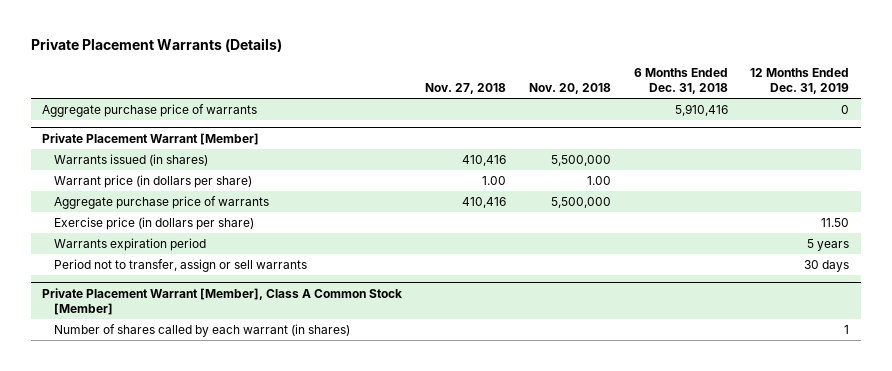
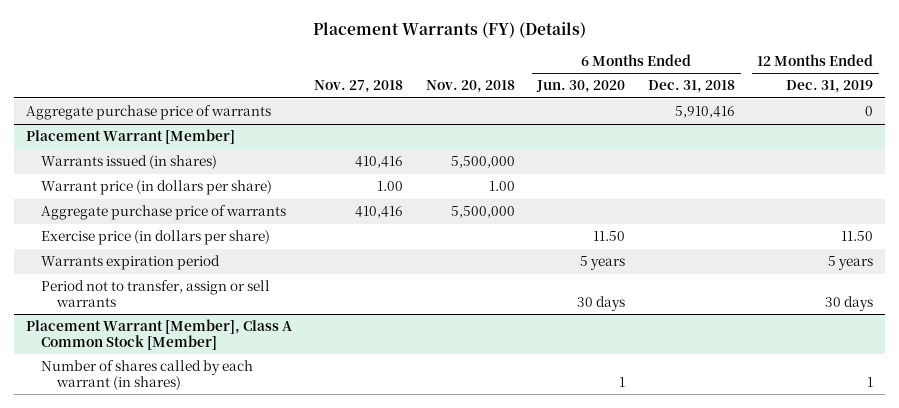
[31,37,283,52] Private Placement Warrants (Details) -> [312,22,586,39] Placement Warrants (FY) (Details)
none -> [536,80,626,94] Jun. 30, 2020
[42,132,260,145] Private Placement Warrant [Member] -> [25,129,235,145] Placement Warrant [Member]
[42,287,403,315] Private Placement Warrant [Member], Class A Common Stock [Member] -> [25,319,292,350] Placement Warrant [Member], Class A Common Stock [Member]

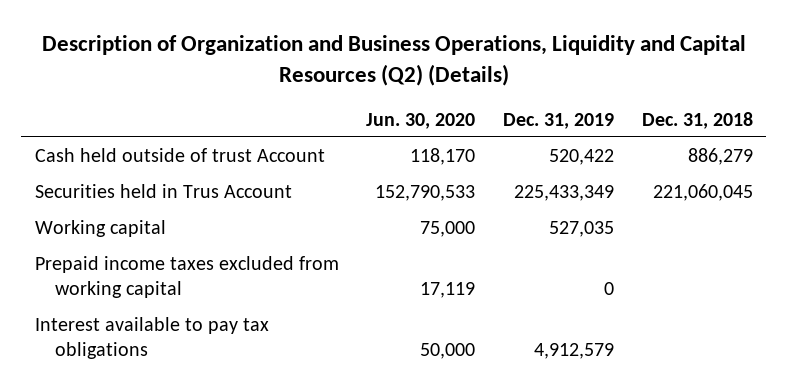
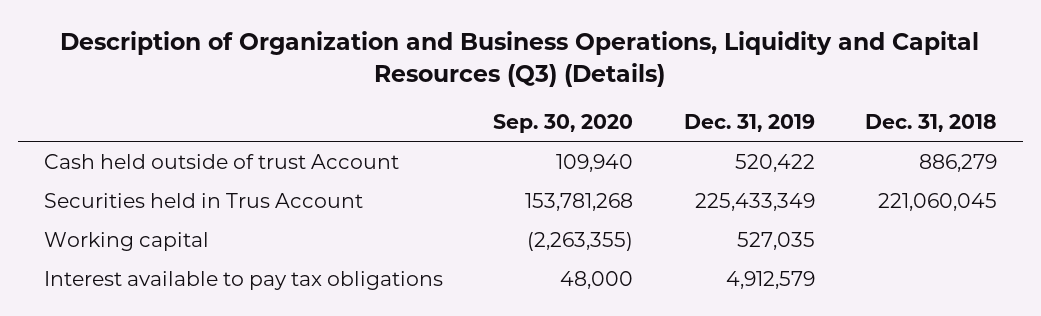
[41,35,746,86] Description of Organization and Business Operations, Liquidity and Capital Resources (Q2) (Details) -> [60,31,980,87] Description of Organization and Business Operations, Liquidity and Capital Resources (Q3) (Details)
[366,112,476,129] Jun. 30, 2020 -> none
none -> [493,113,634,133] Sep. 30, 2020
[34,256,339,299] Prepaid income taxes excluded from working capital -> none

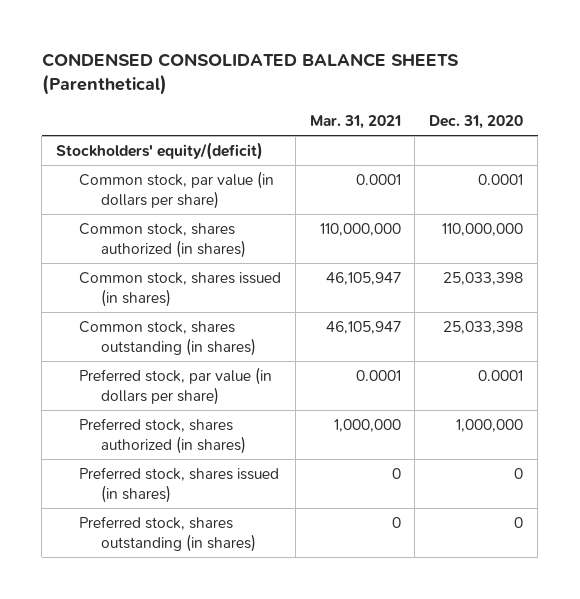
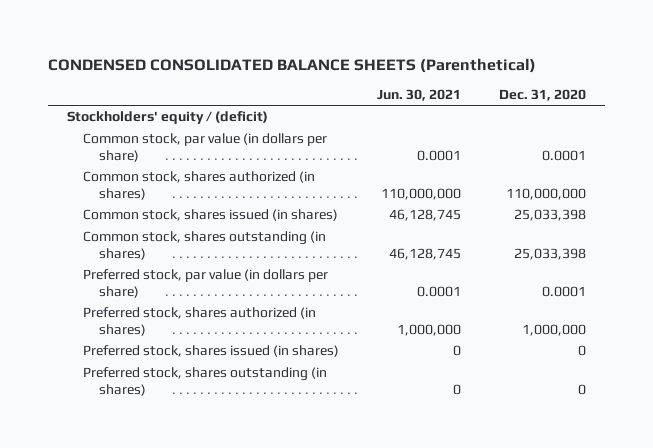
[309,114,401,129] Mar. 31, 2021 -> none
none -> [377,88,462,101] Jun. 30, 2021
[56,141,264,160] Stockholders' equity/(deficit) -> [67,111,269,125] Stockholders' equity / (deficit)

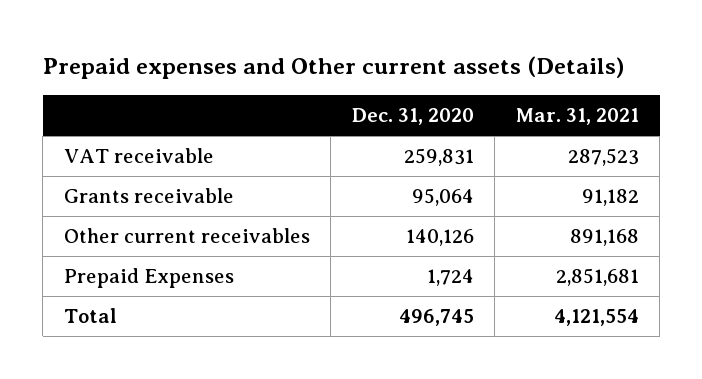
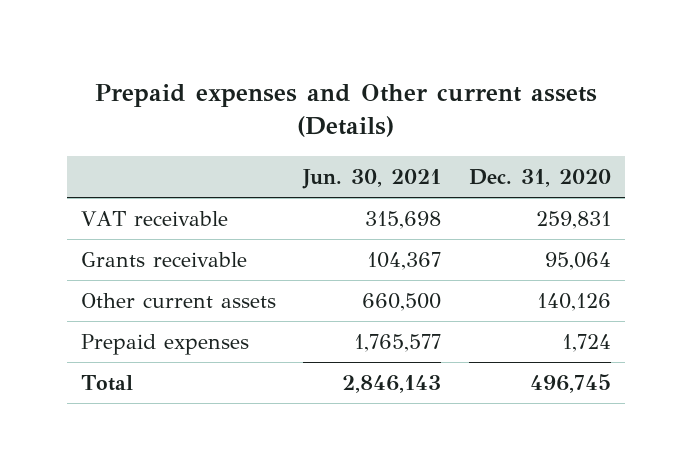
[515,108,639,126] Mar. 31, 2021 -> none
none -> [302,169,442,190] Jun. 30, 2021
[63,228,310,244] Other current receivables -> [80,293,276,309] Other current assets
[63,268,234,289] Prepaid Expenses -> [80,334,249,356] Prepaid expenses

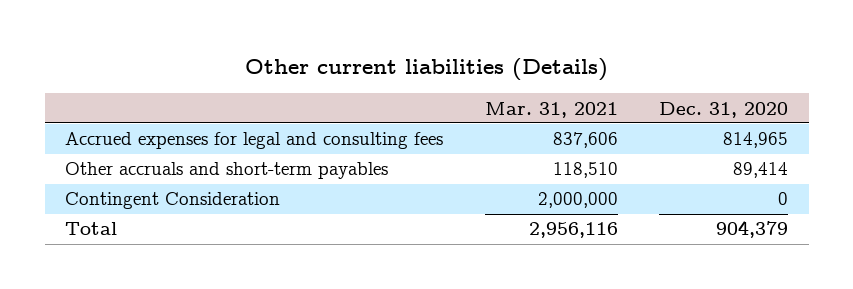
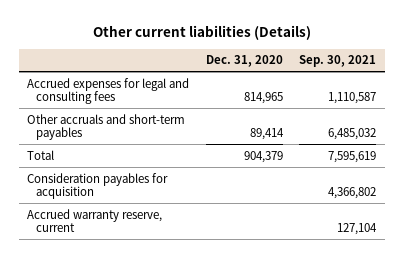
[484,101,618,118] Mar. 31, 2021 -> none
none -> [299,55,377,68] Sep. 30, 2021
[65,192,281,210] Contingent Consideration -> none
none -> [27,172,169,200] Consideration payables for acquisition
none -> [27,208,163,233] Accrued warranty reserve, current

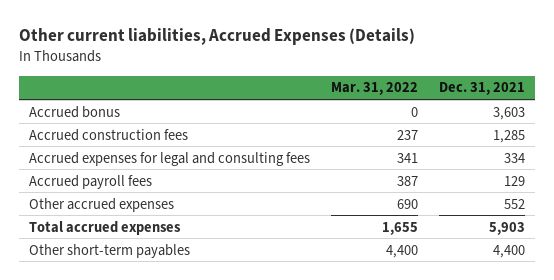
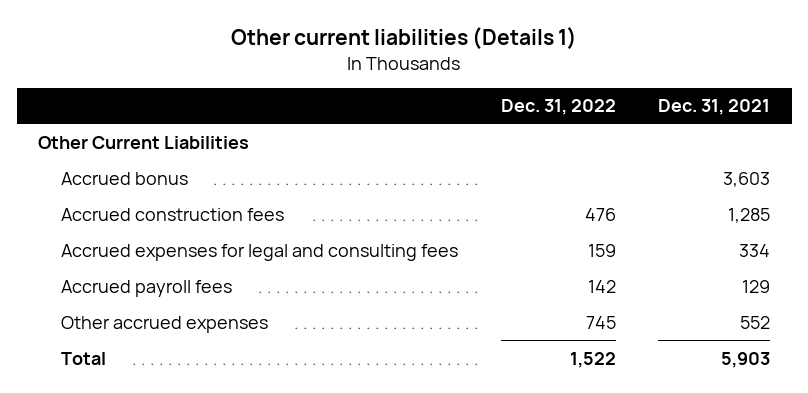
[18,28,415,46] Other current liabilities, Accrued Expenses (Details) -> [231,27,578,50] Other current liabilities (Details 1)
[330,82,418,96] Mar. 31, 2022 -> none
none -> [500,99,616,116] Dec. 31, 2022
none -> [38,135,250,149] Other Current Liabilities
[29,243,191,258] Other short-term payables -> none
[29,220,182,235] Total accrued expenses -> [61,351,107,365] Total

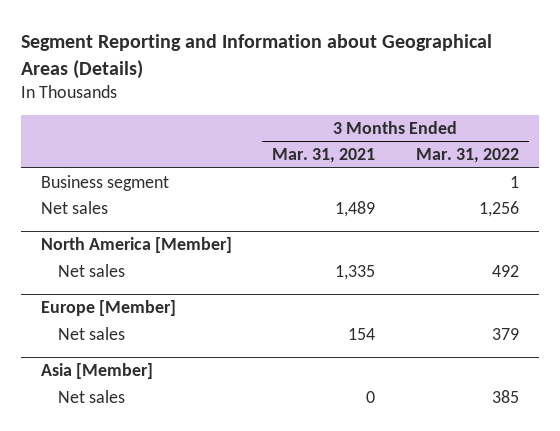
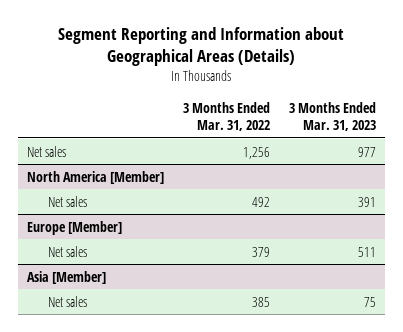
[272,148,376,164] Mar. 31, 2021 -> none
none -> [288,101,376,131] 3 Months Ended Mar. 31, 2023
[41,174,170,191] Business segment -> none

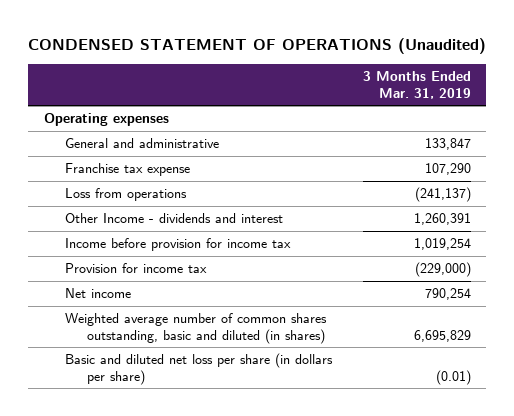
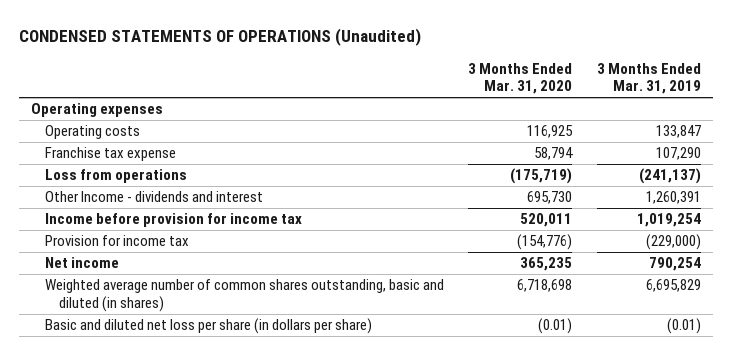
[28,38,487,55] CONDENSED STATEMENT OF OPERATIONS (Unaudited) -> [19,28,422,47] CONDENSED STATEMENTS OF OPERATIONS (Unaudited)
none -> [468,62,573,95] 3 Months Ended Mar. 31, 2020
[65,138,220,149] General and administrative -> [45,125,141,140] Operating costs

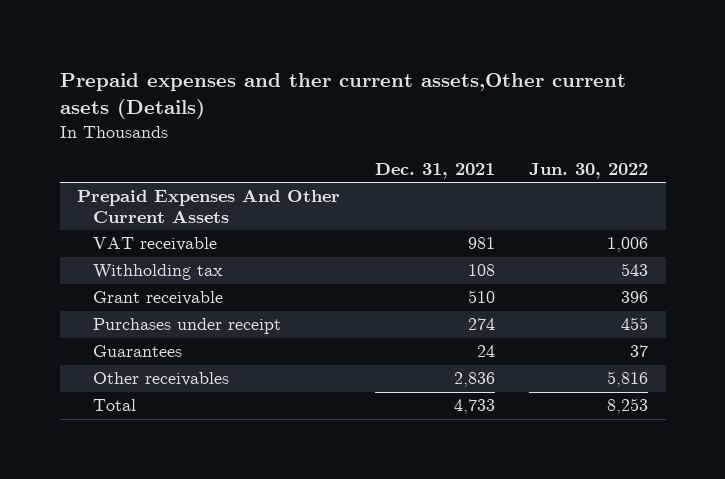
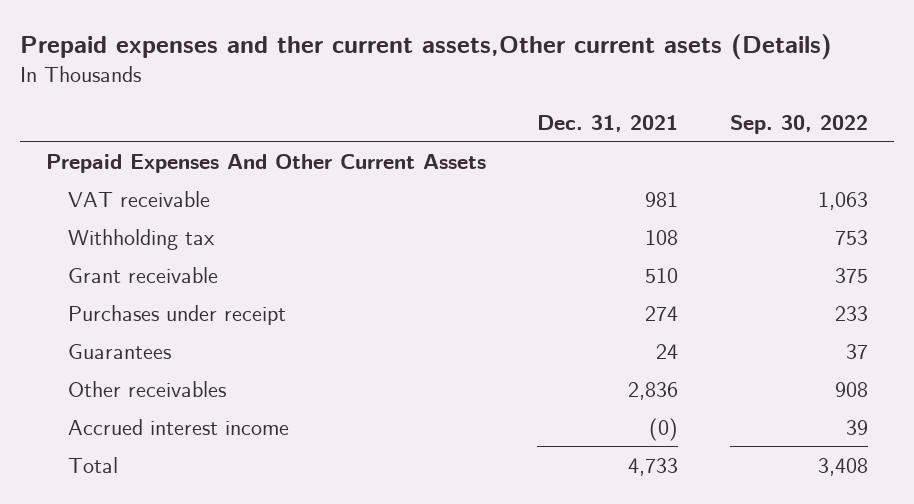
[529,162,649,179] Jun. 30, 2022 -> none
none -> [729,114,868,134] Sep. 30, 2022
none -> [67,418,289,435] Accrued interest income

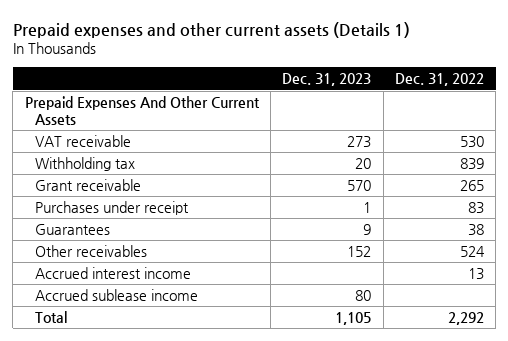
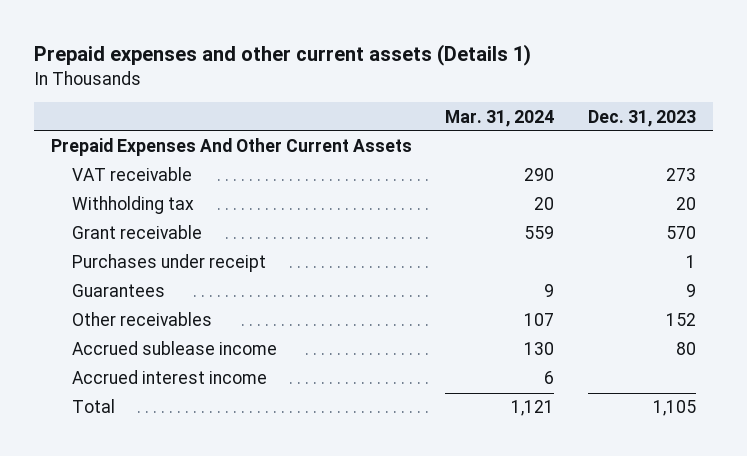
[394,73,484,87] Dec. 31, 2022 -> none
none -> [445,109,555,127] Mar. 31, 2024
[34,266,191,279] Accrued interest income -> [72,370,268,385] Accrued interest income

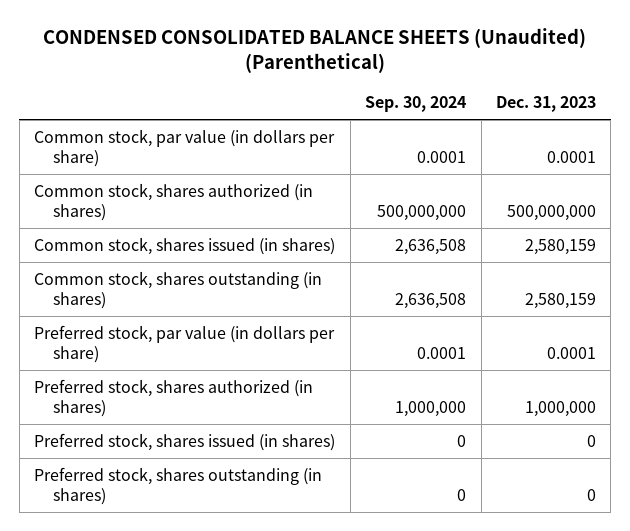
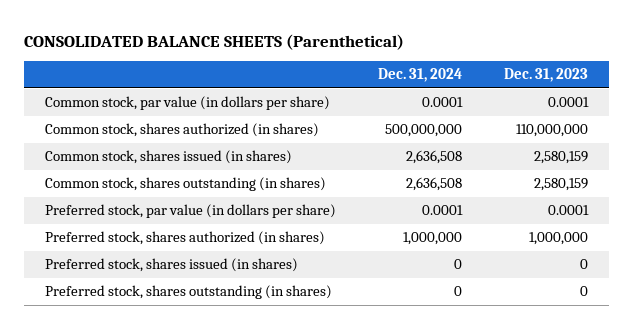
[43,28,587,74] CONDENSED CONSOLIDATED BALANCE SHEETS (Unaudited) (Parenthetical) -> [24,33,405,50] CONSOLIDATED BALANCE SHEETS (Parenthetical)
[365,96,467,113] Sep. 30, 2024 -> none
none -> [378,68,463,83] Dec. 31, 2024
[507,205,597,222] 500,000,000 -> [516,124,589,138] 110,000,000

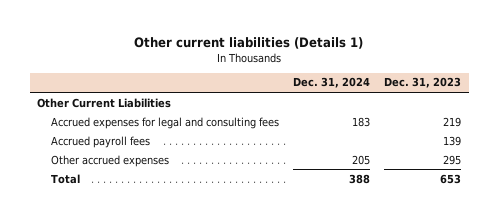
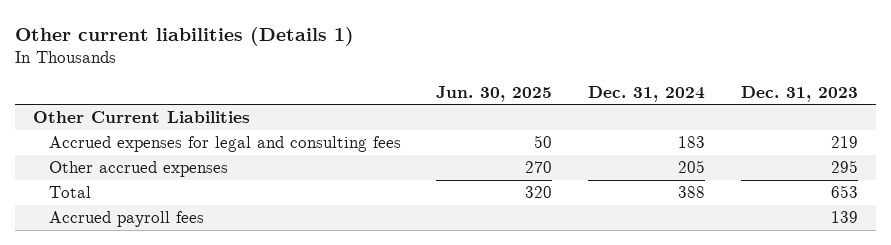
none -> [436,85,553,102] Jun. 30, 2025
[50,135,150,148] Accrued payroll fees -> [48,211,204,228] Accrued payroll fees

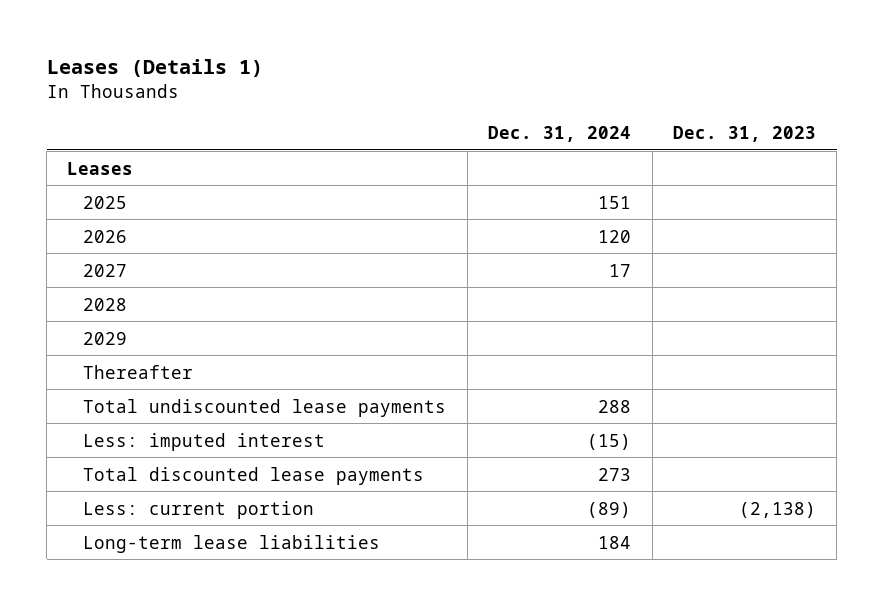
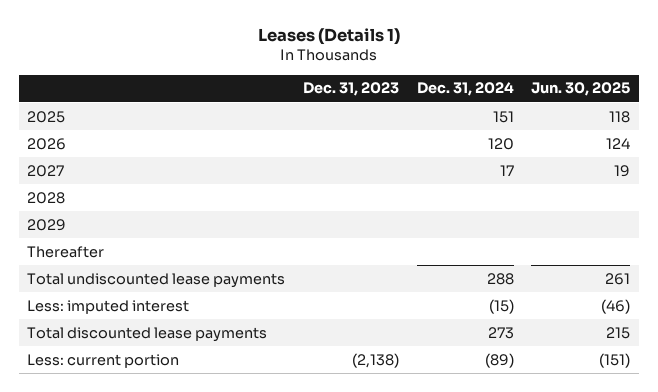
none -> [531,82,631,97] Jun. 30, 2025
[67,161,134,175] Leases -> none
[83,534,381,553] Long-term lease liabilities -> none

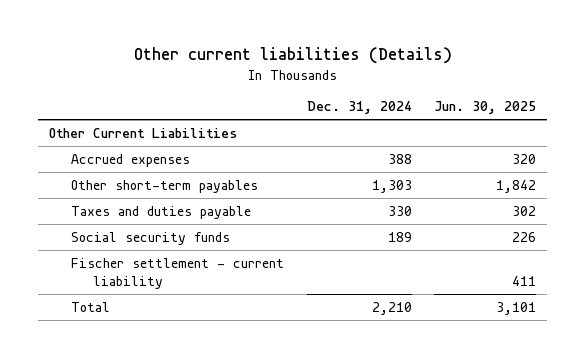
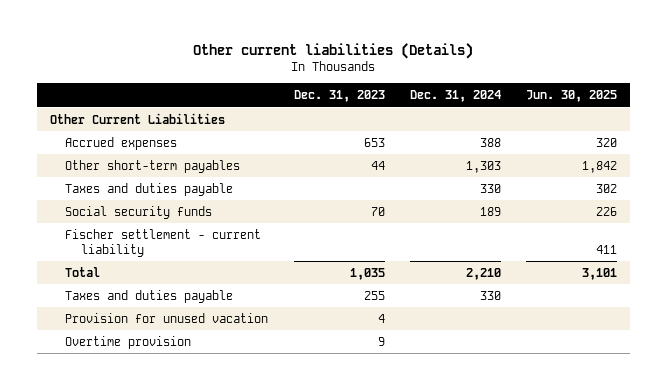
none -> [293,90,385,103] Dec. 31, 2023
none -> [65,289,234,303] Taxes and duties payable
none -> [65,312,269,323] Provision for unused vacation
none -> [65,335,192,349] Overtime provision

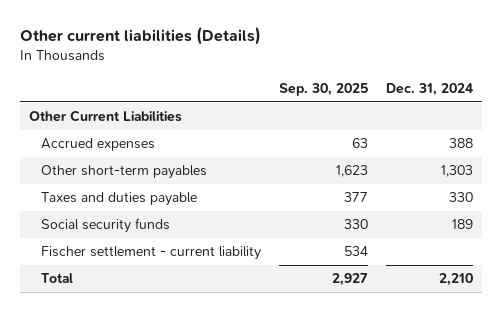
[293,90,385,103] Dec. 31, 2023 -> none
[526,90,618,103] Jun. 30, 2025 -> none
none -> [278,82,368,96] Sep. 30, 2025
[65,289,234,303] Taxes and duties payable -> none
[65,312,269,323] Provision for unused vacation -> none
[65,335,192,349] Overtime provision -> none

